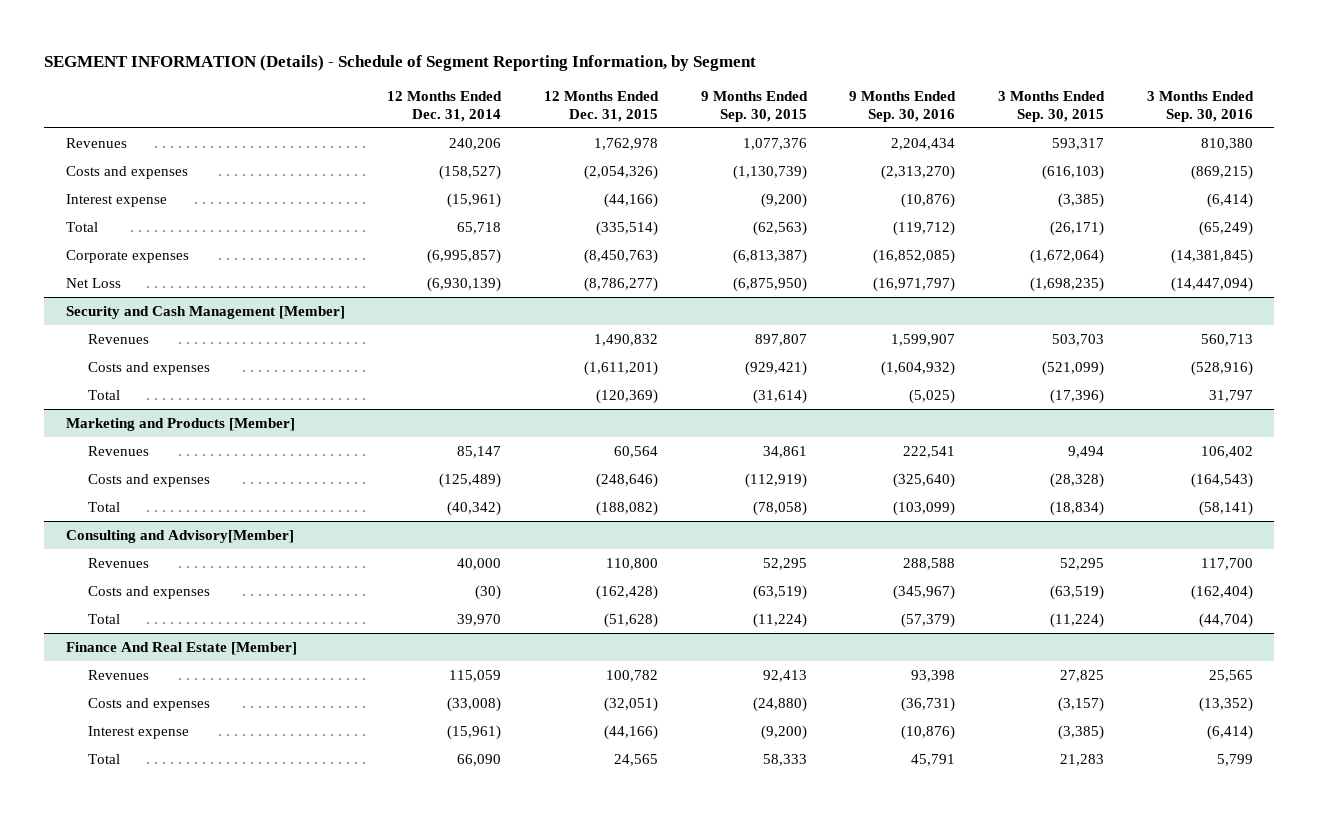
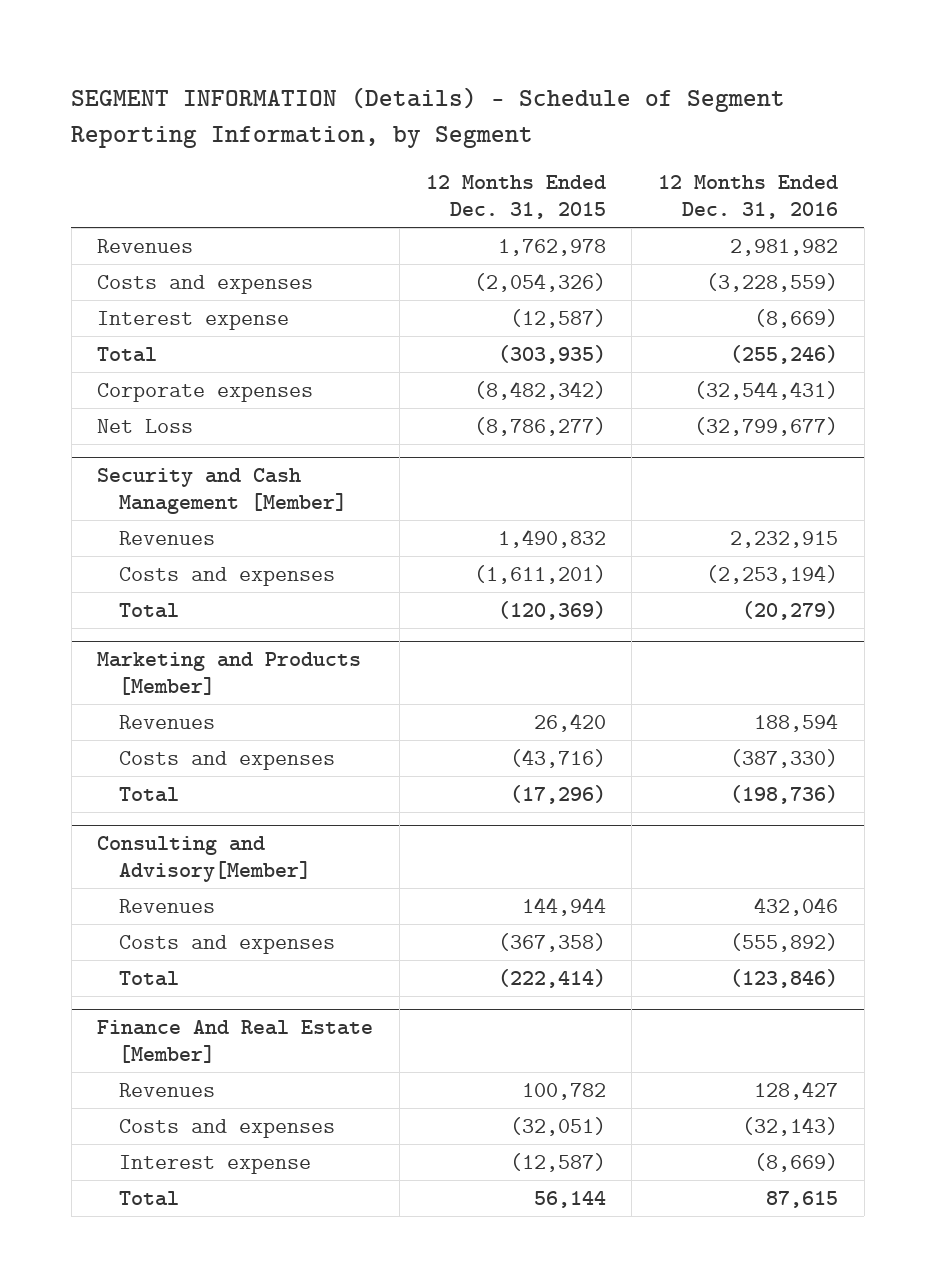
[387,90,503,122] 12 Months Ended Dec. 31, 2014 -> none
[700,90,808,122] 9 Months Ended Sep. 30, 2015 -> none
[849,90,957,122] 9 Months Ended Sep. 30, 2016 -> none
[998,90,1106,122] 3 Months Ended Sep. 30, 2015 -> none
[1146,90,1254,122] 3 Months Ended Sep. 30, 2016 -> none
none -> [657,175,838,220] 12 Months Ended Dec. 31, 2016
[604,192,659,208] (44,166) -> [509,308,606,328] (12,587)
[596,220,659,236] (335,514) -> [497,344,606,364] (303,935)
[584,248,659,264] (8,450,763) -> [473,380,606,400] (8,482,342)
[614,445,659,458] 60,564 -> [533,712,606,732] 26,420
[596,472,659,488] (248,646) -> [509,748,606,768] (43,716)
[596,500,659,516] (188,082) -> [509,784,606,804] (17,296)
[606,557,659,570] 110,800 -> [521,896,606,916] 144,944
[596,584,659,600] (162,428) -> [497,932,606,952] (367,358)
[604,612,659,628] (51,628) -> [497,968,606,988] (222,414)
[604,724,659,740] (44,166) -> [509,1152,606,1172] (12,587)
[614,753,659,766] 24,565 -> [533,1190,606,1208] 56,144

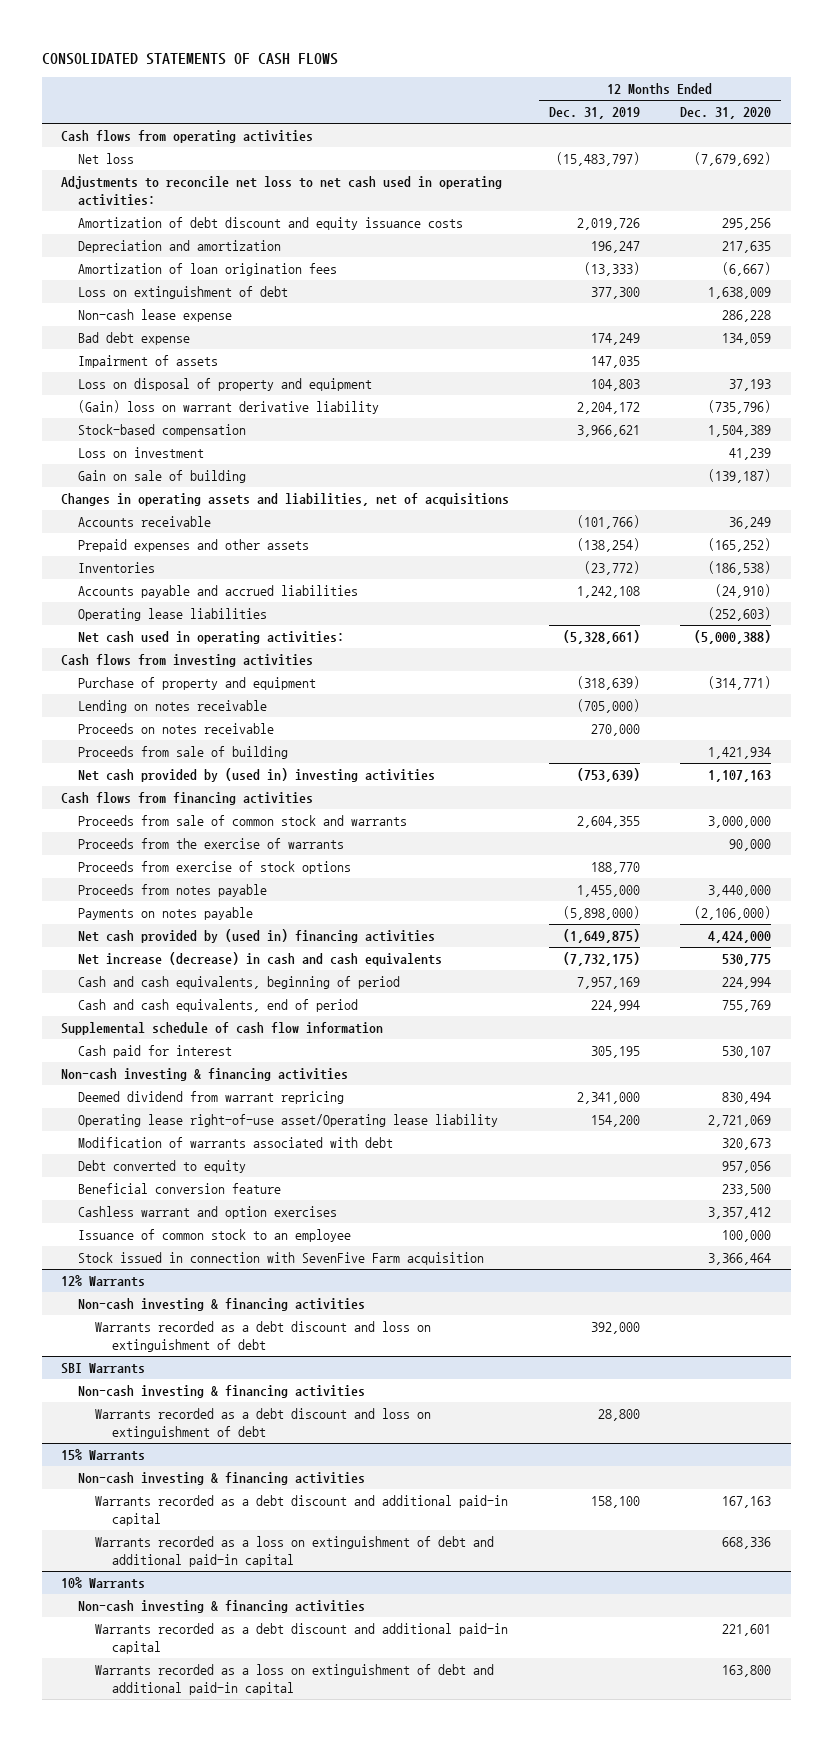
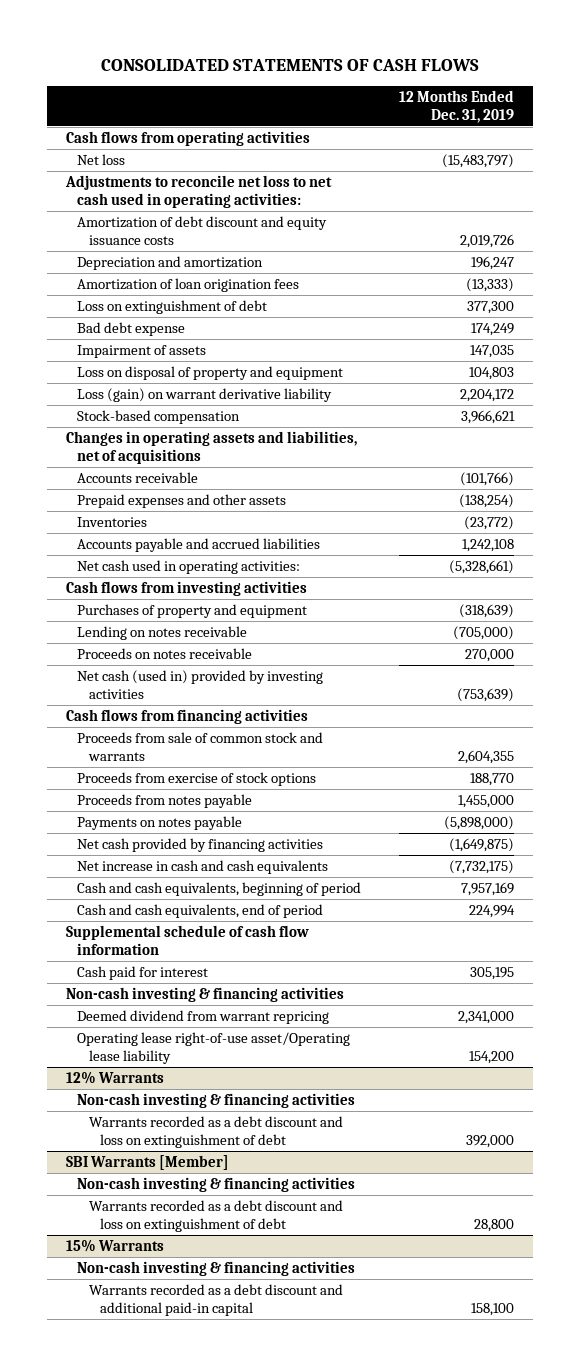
[680,107,772,120] Dec. 31, 2020 -> none
[78,309,233,323] Non-cash lease expense -> none
[78,400,380,415] (Gain) loss on warrant derivative liability -> [77,388,333,403] Loss (gain) on warrant derivative liability
[78,447,205,459] Loss on investment -> none
[78,470,247,484] Gain on sale of building -> none
[78,608,268,622] Operating lease liabilities -> none
[78,677,317,691] Purchase of property and equipment -> [77,604,308,619] Purchases of property and equipment
[78,746,289,760] Proceeds from sale of building -> none
[78,768,436,783] Net cash provided by (used in) investing activities -> [77,670,324,700] Net cash (used in) provided by investing activities
[78,838,345,850] Proceeds from the exercise of warrants -> none
[78,929,436,944] Net cash provided by (used in) financing activities -> [77,838,324,853] Net cash provided by financing activities
[78,952,443,967] Net increase (decrease) in cash and cash equivalents -> [77,860,329,875] Net increase in cash and cash equivalents
[78,1137,394,1149] Modification of warrants associated with debt -> none
[78,1160,247,1174] Debt converted to equity -> none
[78,1183,282,1195] Beneficial conversion feature -> none
[78,1206,338,1220] Cashless warrant and option exercises -> none
[78,1229,352,1243] Issuance of common stock to an employee -> none
[78,1252,485,1266] Stock issued in connection with SevenFive Farm acquisition -> none
[61,1363,146,1375] SBI Warrants -> [66,1155,230,1171] SBI Warrants [Member]
[94,1536,494,1568] Warrants recorded as a loss on extinguishment of debt and additional paid-in capital -> none
[61,1577,146,1590] 10% Warrants -> none
[78,1600,366,1614] Non-cash investing & financing activities -> none
[94,1623,508,1655] Warrants recorded as a debt discount and additional paid-in capital -> none
[94,1664,494,1696] Warrants recorded as a loss on extinguishment of debt and additional paid-in capital -> none

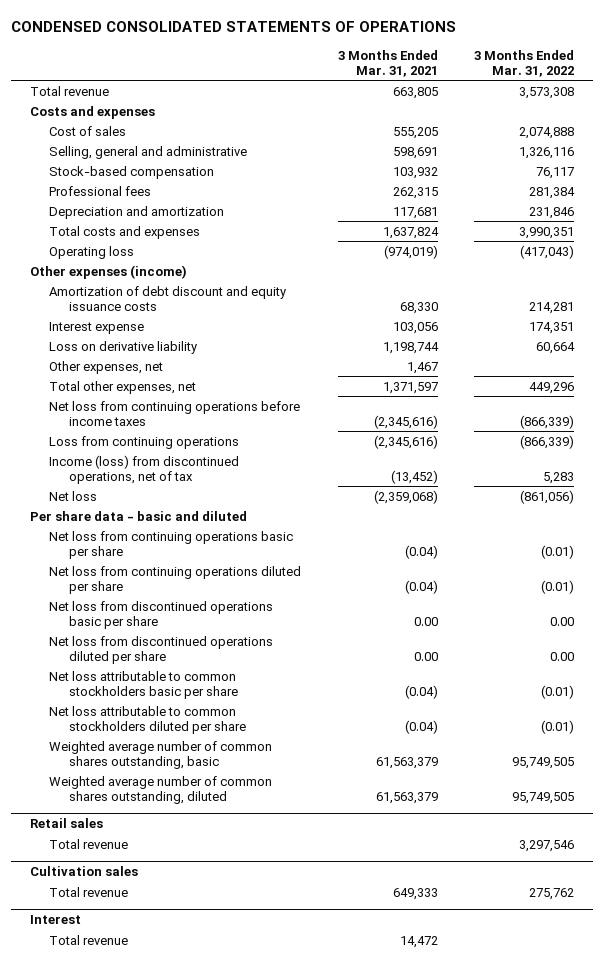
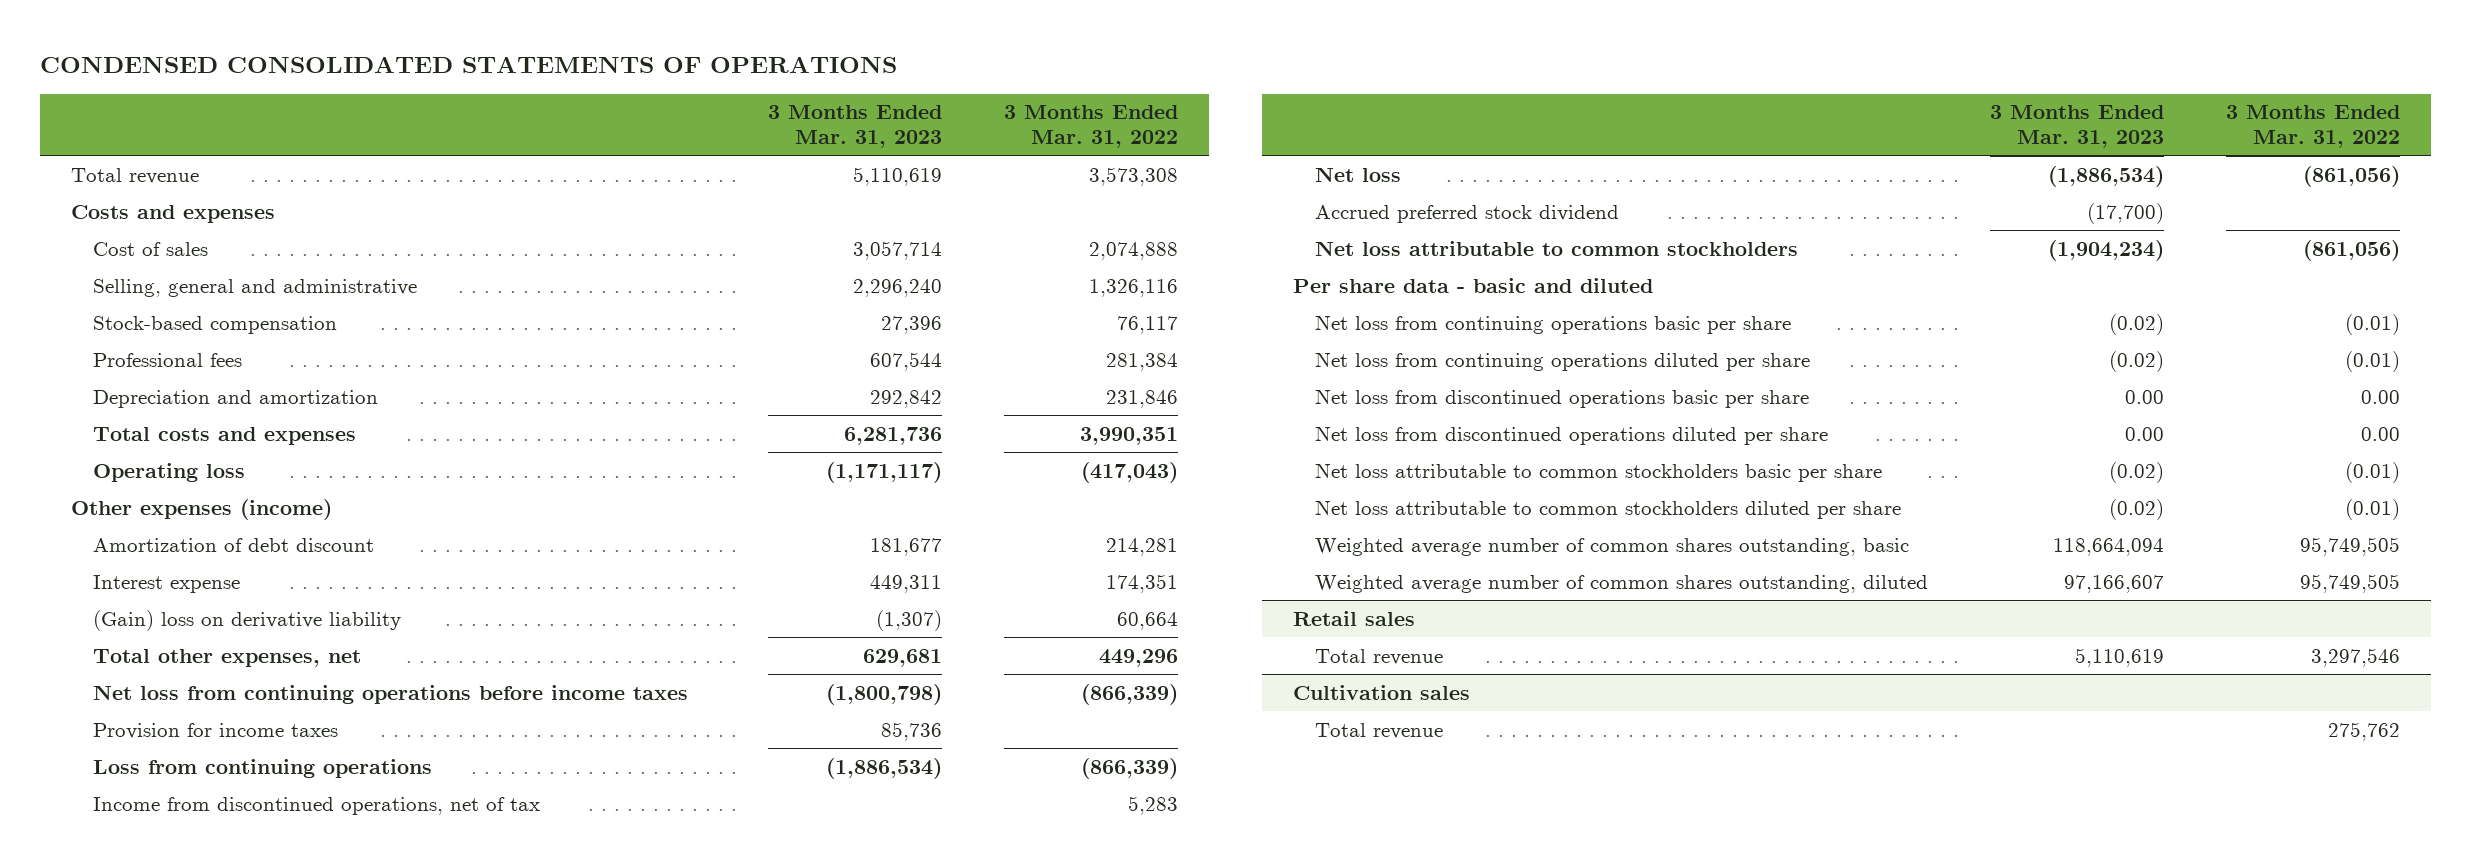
[337,49,438,78] 3 Months Ended Mar. 31, 2021 -> none
none -> [768,105,943,148] 3 Months Ended Mar. 31, 2023
[49,285,287,311] Amortization of debt discount and equity issuance costs -> [93,537,375,552] Amortization of debt discount
[49,360,164,374] Other expenses, net -> none
[49,340,198,354] Loss on derivative liability -> [93,609,402,631] (Gain) loss on derivative liability
none -> [93,722,339,739] Provision for income taxes
[49,454,240,484] Income (loss) from discontinued operations, net of tax -> [93,796,541,815] Income from discontinued operations, net of tax
none -> [1314,204,1619,223] Accrued preferred stock dividend
none -> [1314,240,1798,256] Net loss attributable to common stockholders
[29,915,81,925] Interest -> none
[49,934,129,945] Total revenue -> none

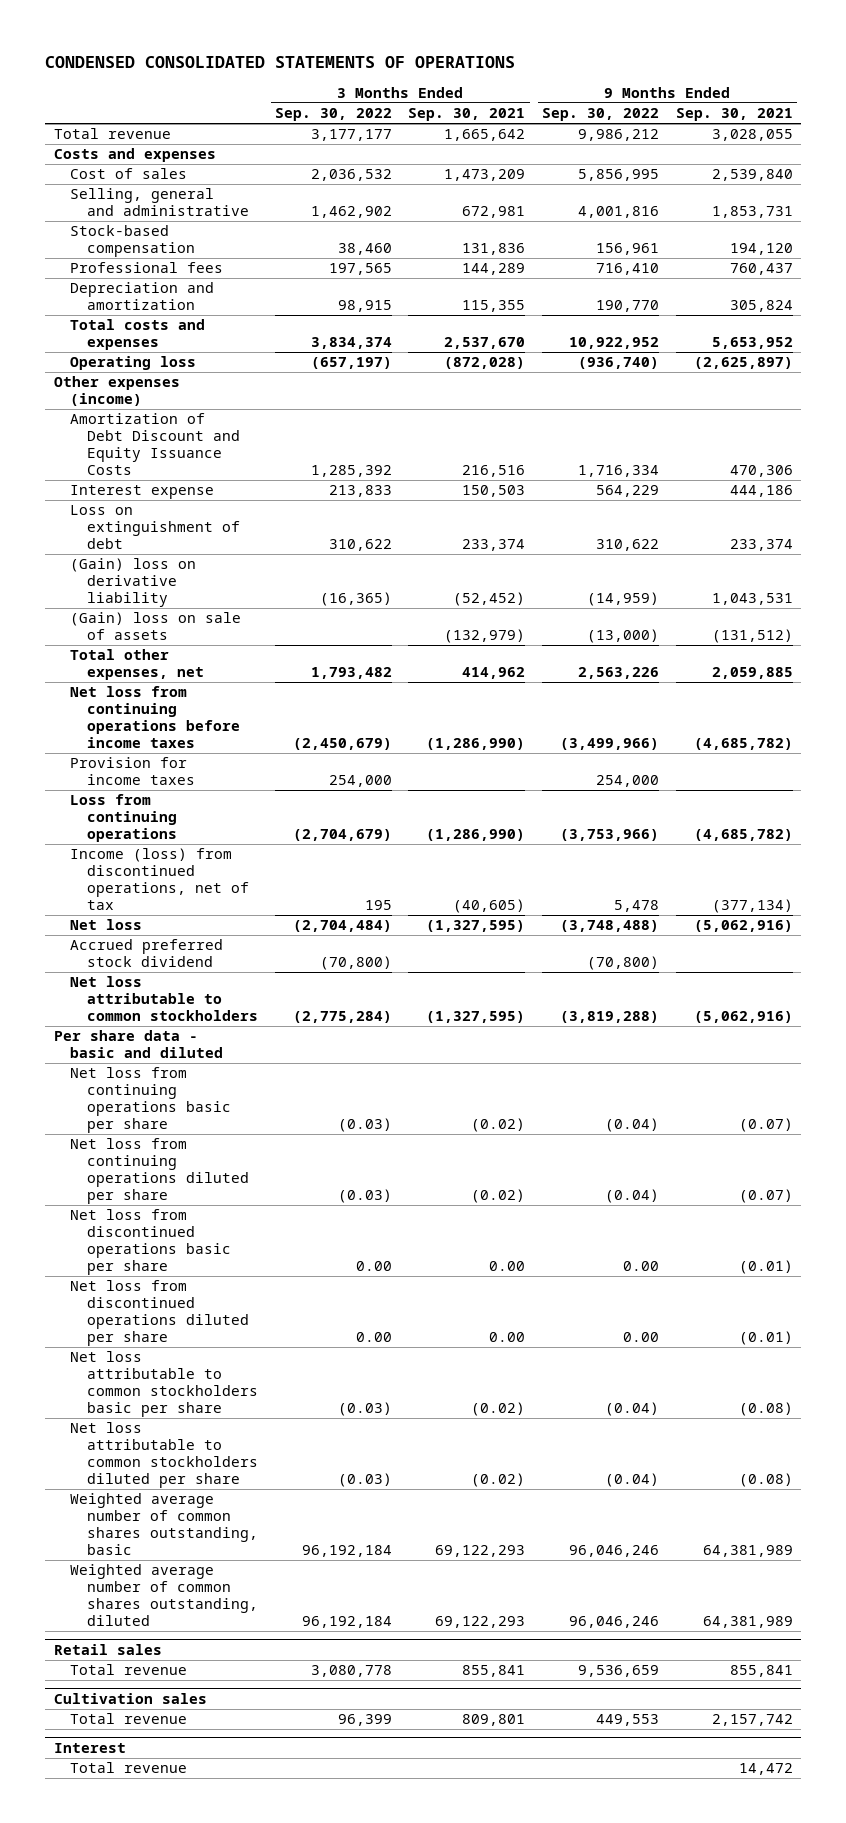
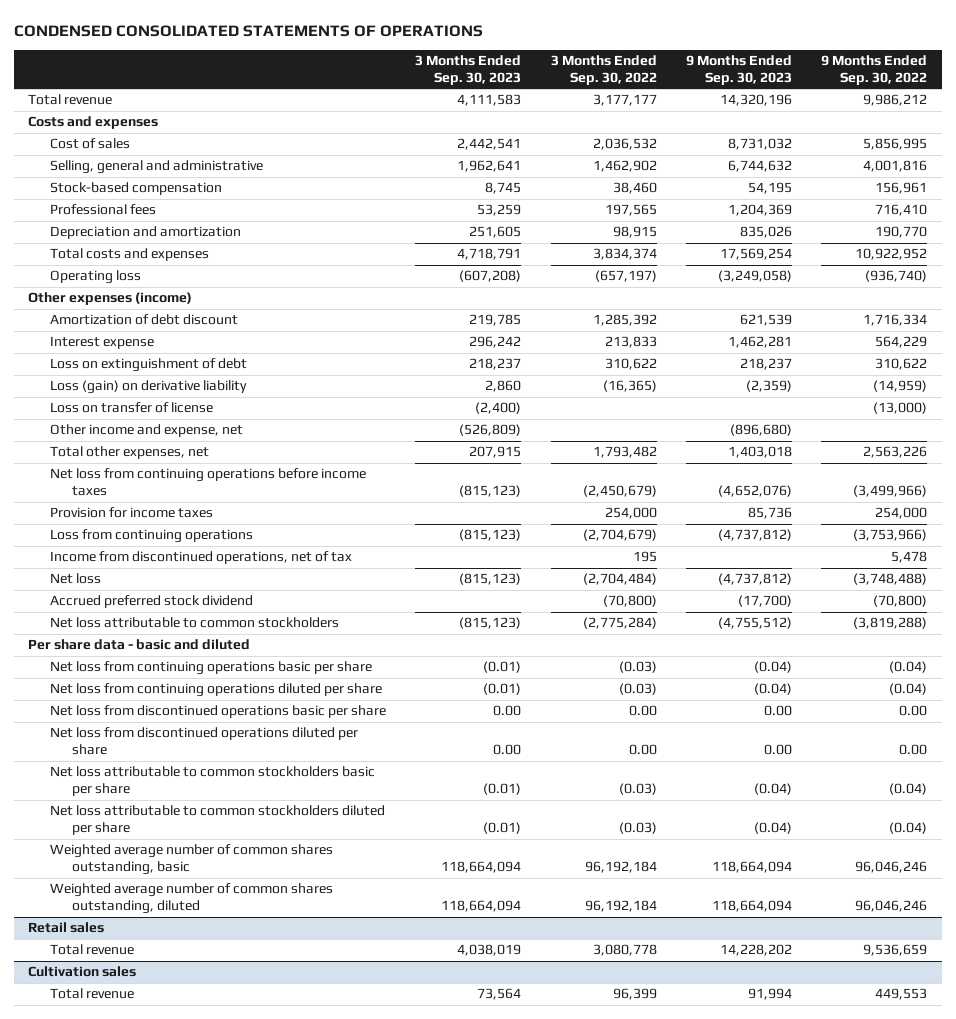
[408,108,526,122] Sep. 30, 2021 -> none
[675,108,793,122] Sep. 30, 2021 -> none
none -> [415,55,522,85] 3 Months Ended Sep. 30, 2023
none -> [685,55,792,85] 9 Months Ended Sep. 30, 2023
[70,413,241,475] Amortization of Debt Discount and Equity Issuance Costs -> [50,314,239,326] Amortization of debt discount
[70,612,242,641] (Gain) loss on sale of assets -> none
[70,558,197,607] (Gain) loss on derivative liability -> [50,380,248,395] Loss (gain) on derivative liability
none -> [50,402,214,414] Loss on transfer of license
none -> [50,424,244,438] Other income and expense, net
[70,848,250,910] Income (loss) from discontinued operations, net of tax -> [50,551,353,565] Income from discontinued operations, net of tax
[53,1742,126,1753] Interest -> none
[70,1762,188,1774] Total revenue -> none

